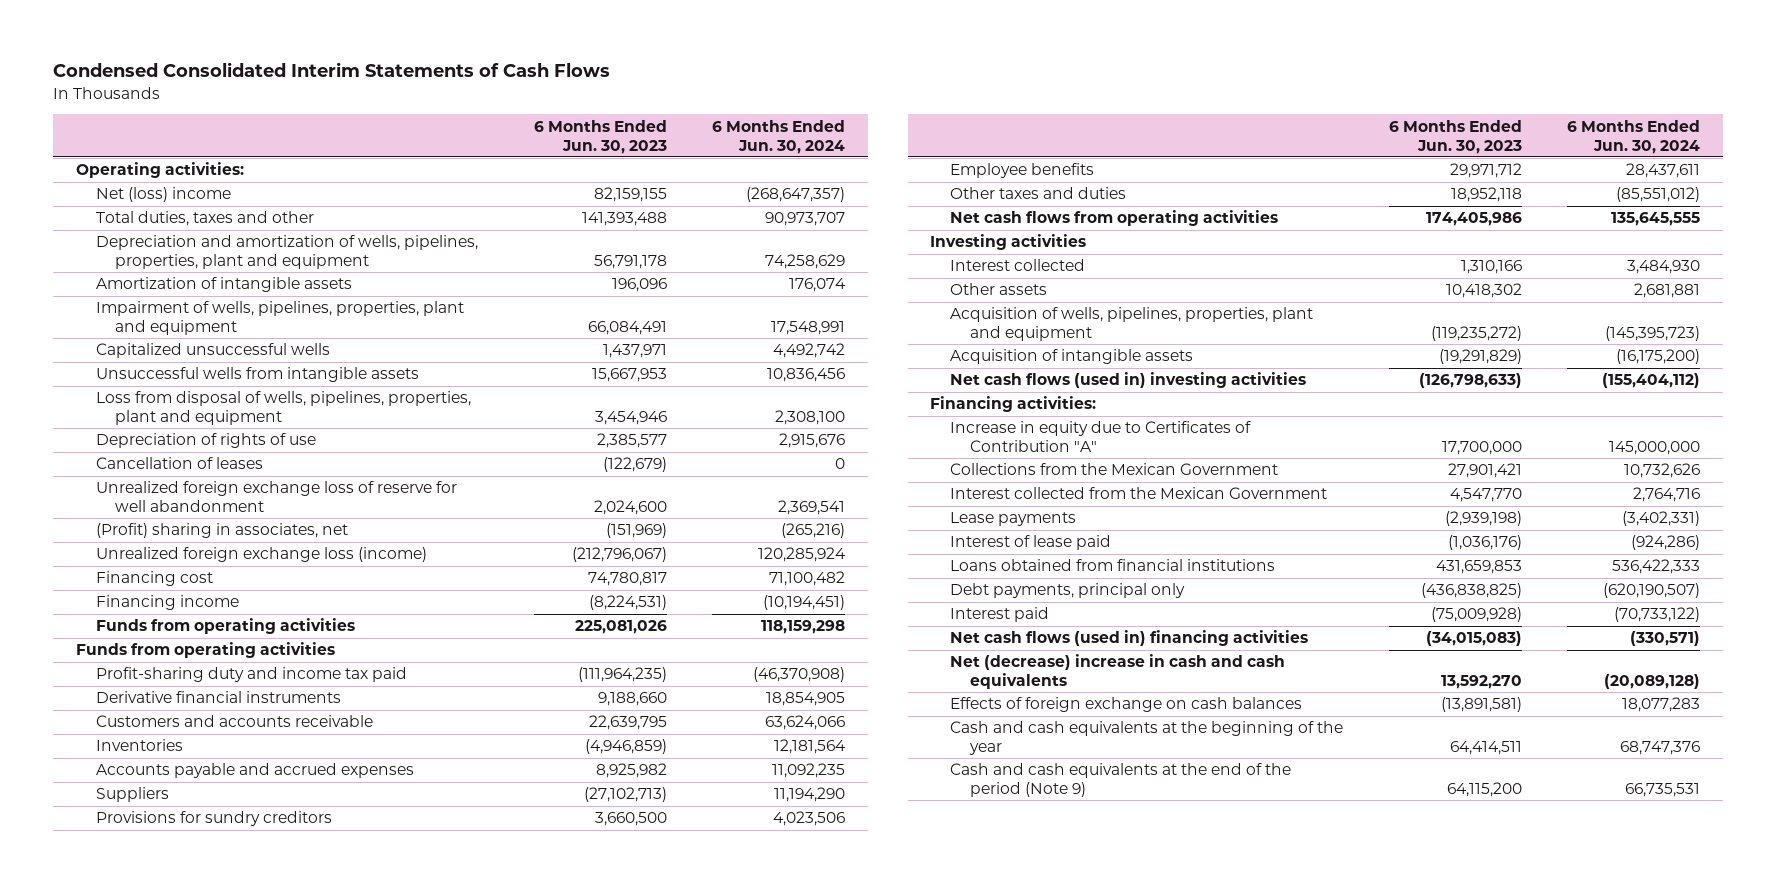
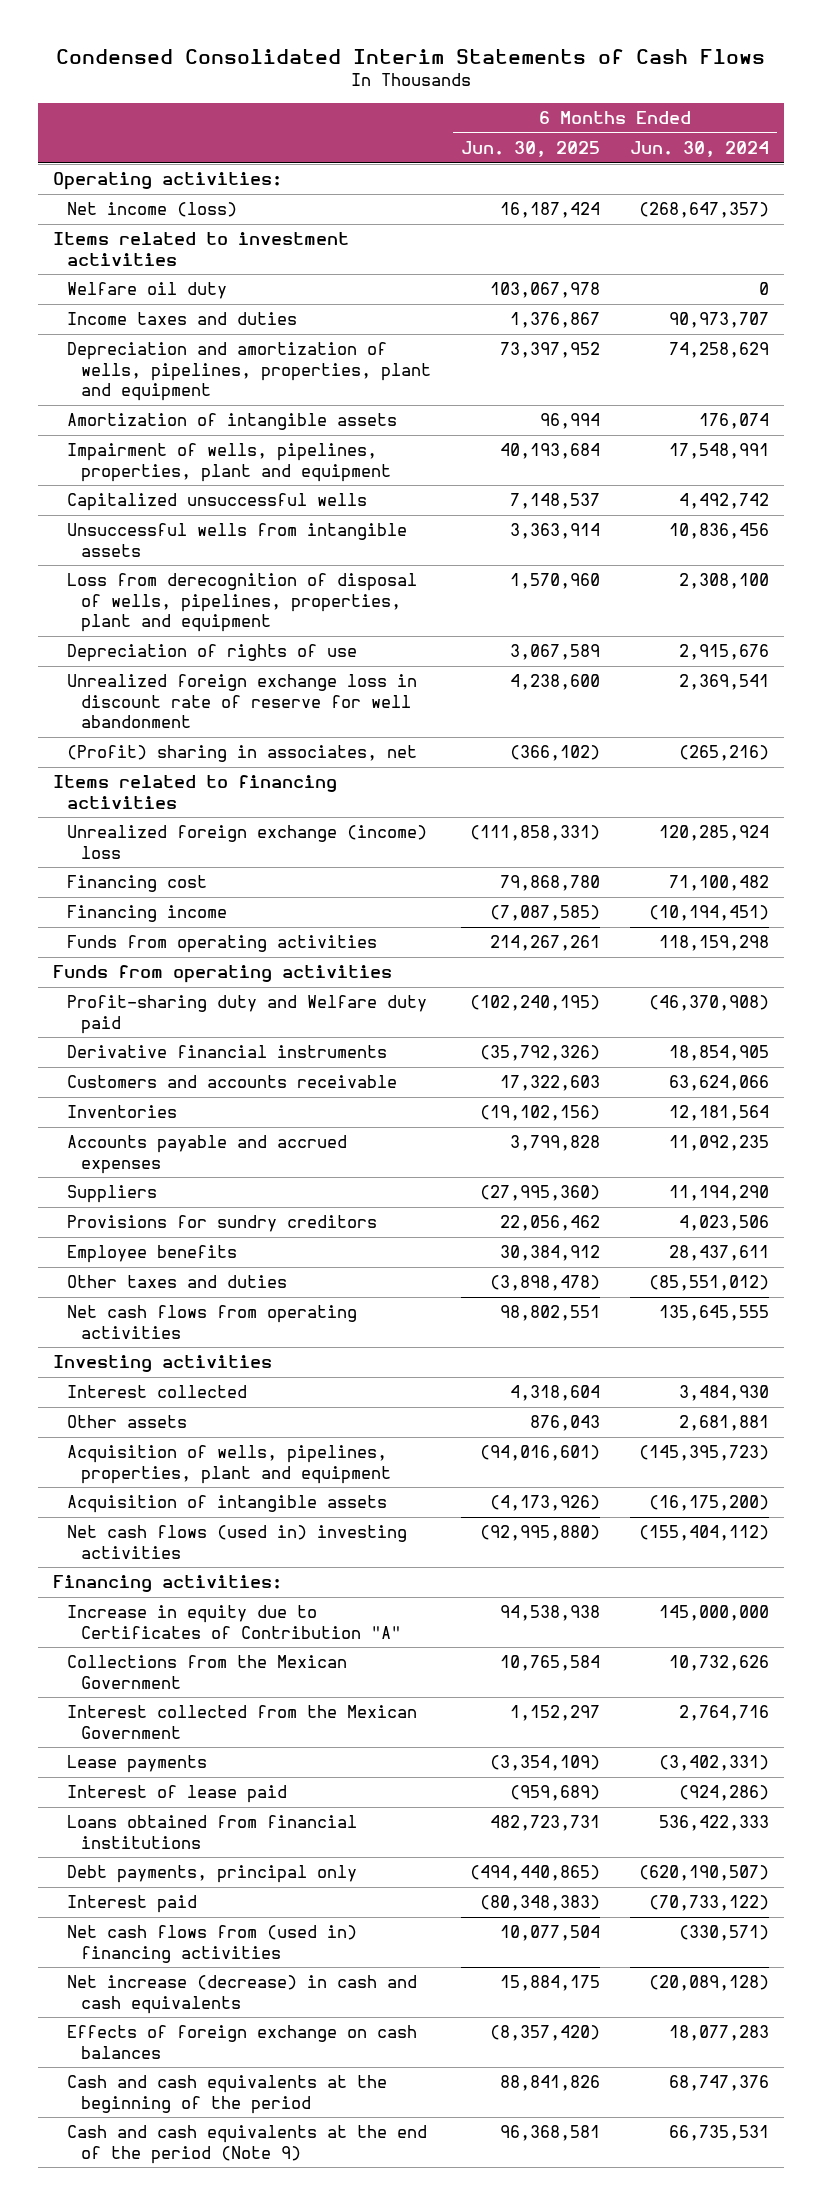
[534,119,668,154] 6 Months Ended Jun. 30, 2023 -> none
none -> [461,141,601,158] Jun. 30, 2025
[95,187,231,203] Net (loss) income -> [67,202,238,218] Net income (loss)
none -> [53,232,350,266] Items related to investment activities
none -> [67,282,228,300] Welfare oil duty
[95,211,314,227] Total duties, taxes and other -> [67,312,298,326] Income taxes and duties
[95,391,471,426] Loss from disposal of wells, pipelines, properties, plant and equipment -> [67,573,418,633] Loss from derecognition of disposal of wells, pipelines, properties, plant and equipment
[95,457,263,470] Cancellation of leases -> none
[95,481,457,513] Unrealized foreign exchange loss of reserve for well abandonment -> [67,674,418,729] Unrealized foreign exchange loss in discount rate of reserve for well abandonment
none -> [53,775,338,809] Items related to financing activities
[95,547,427,563] Unrealized foreign exchange loss (income) -> [67,825,428,859] Unrealized foreign exchange (income) loss
[95,667,407,683] Profit-sharing duty and income tax paid -> [67,995,428,1034] Profit-sharing duty and Welfare duty paid
[950,630,1309,647] Net cash flows (used in) financing activities -> [67,1925,358,1963] Net cash flows from (used in) financing activities
[950,654,1286,690] Net (decrease) increase in cash and cash equivalents -> [67,1975,418,2014] Net increase (decrease) in cash and cash equivalents
[950,721,1344,756] Cash and cash equivalents at the beginning of the year -> [67,2075,388,2114] Cash and cash equivalents at the beginning of the period

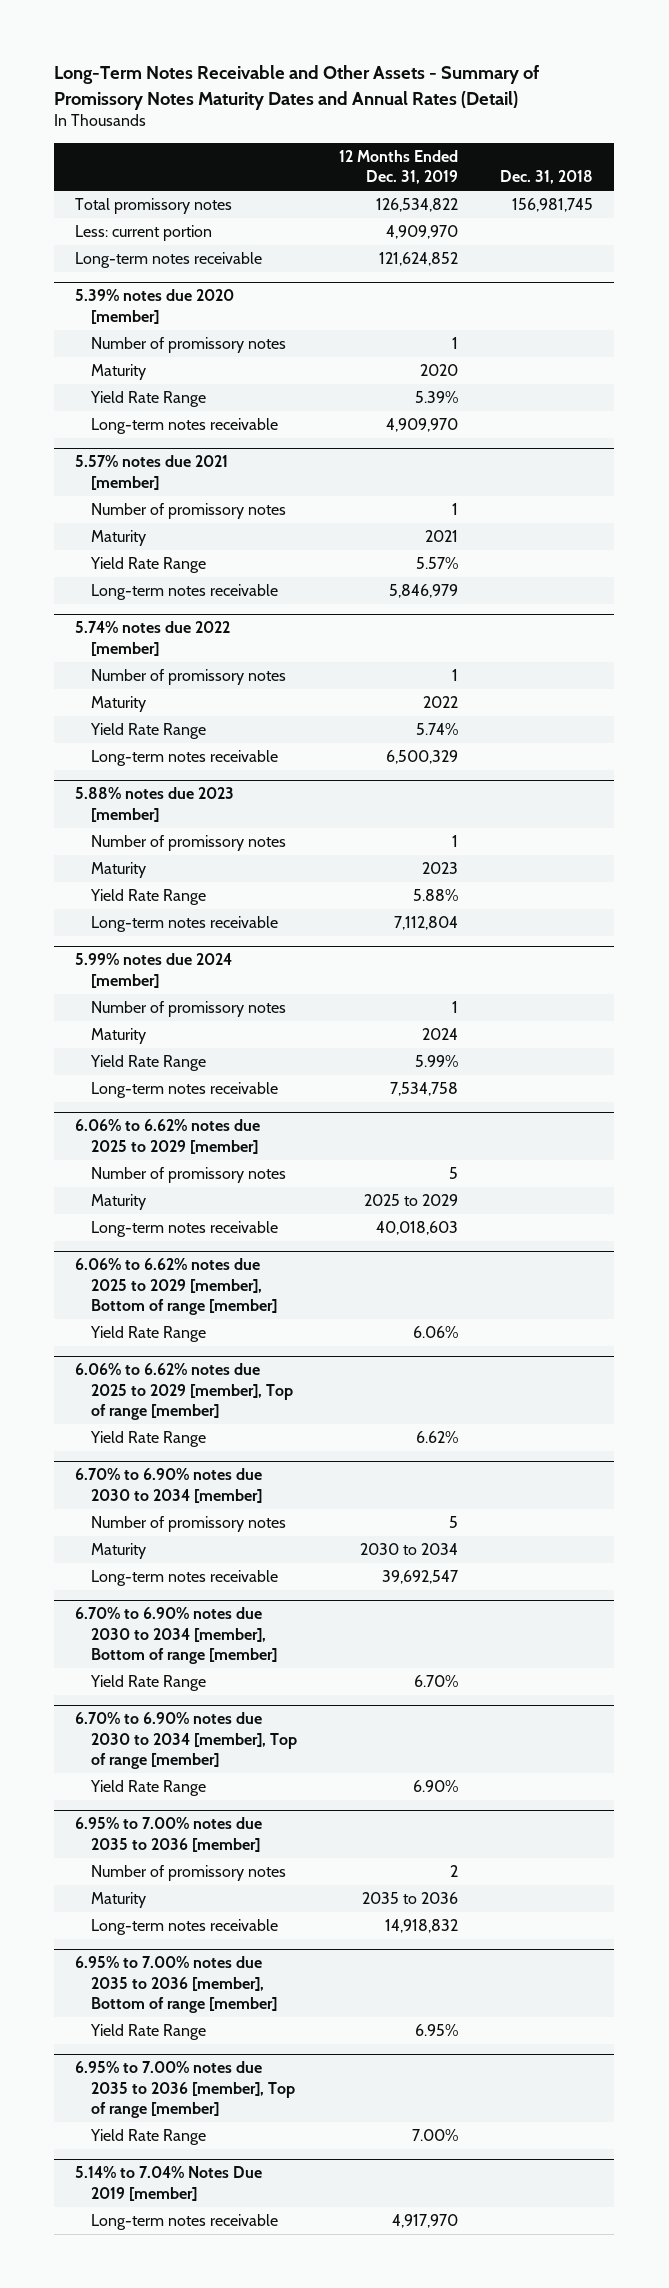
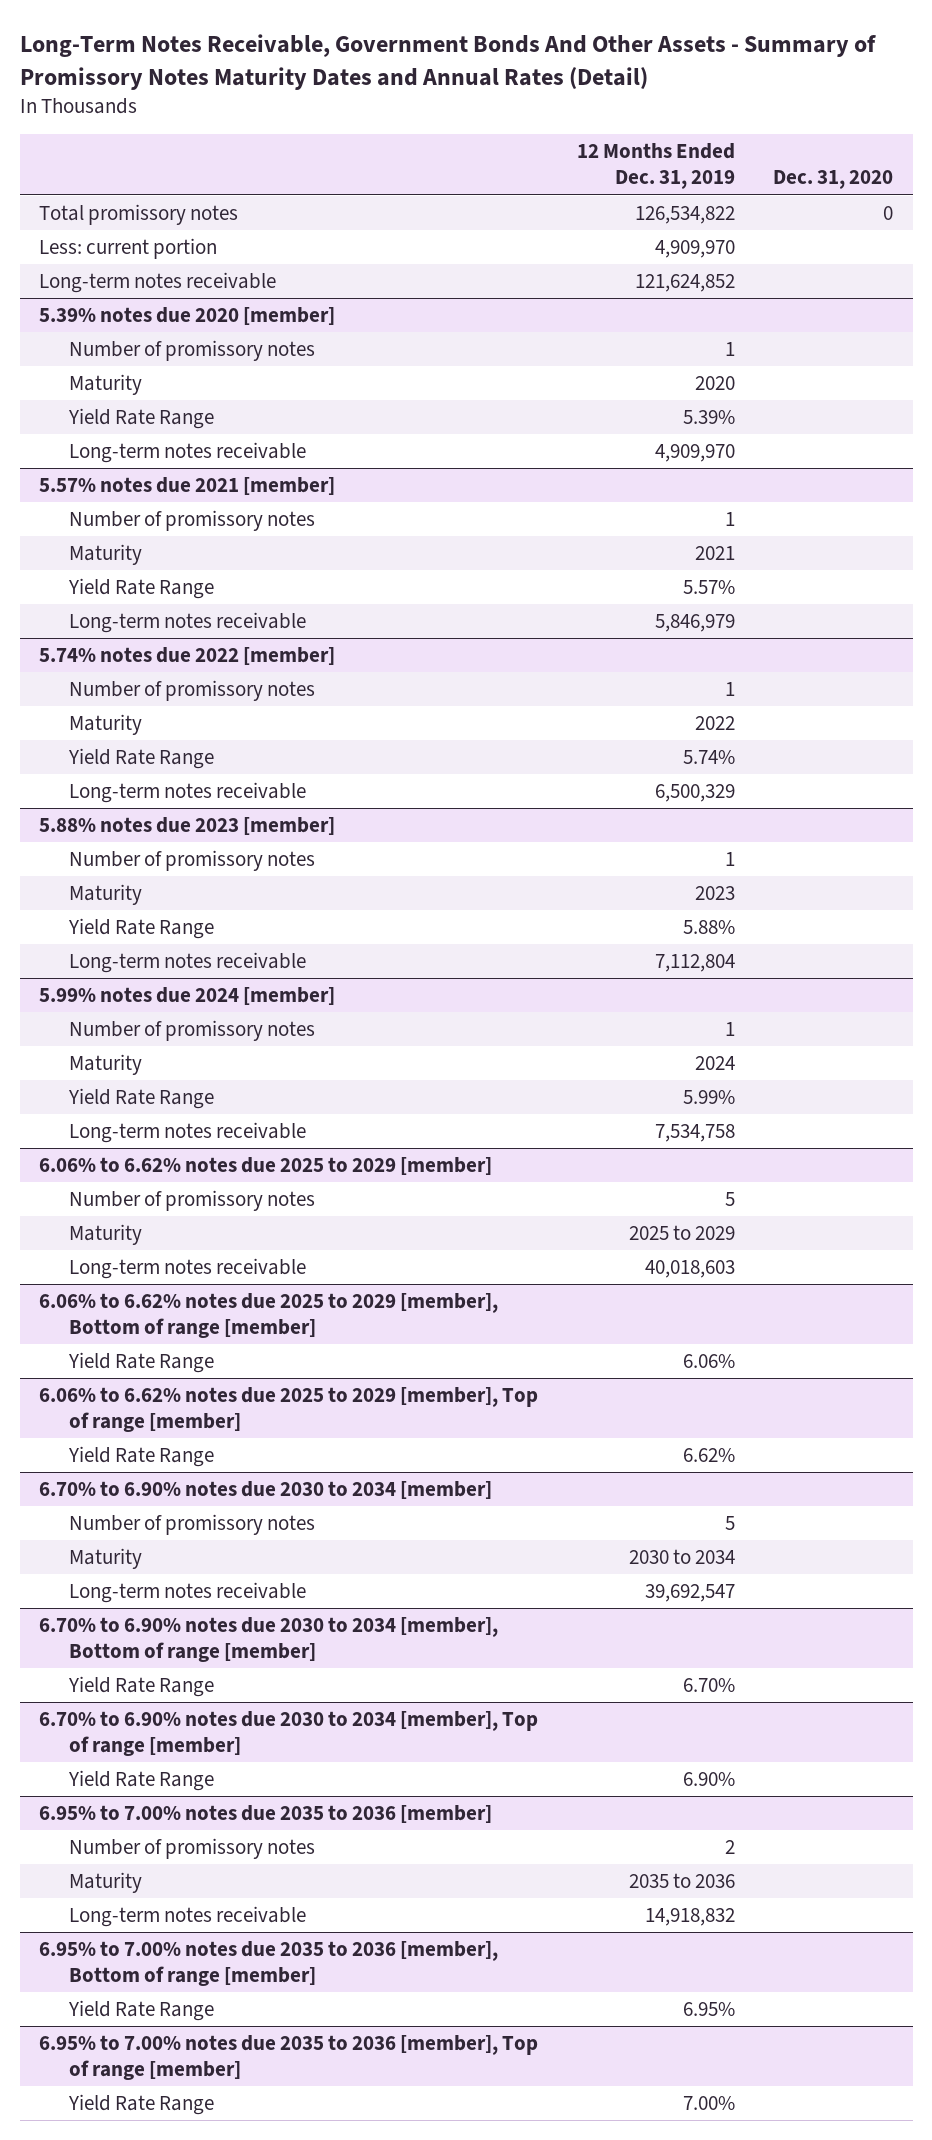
[54,65,540,110] Long-Term Notes Receivable and Other Assets - Summary of Promissory Notes Maturity Dates and Annual Rates (Detail) -> [19,34,876,90] Long-Term Notes Receivable, Government Bonds And Other Assets - Summary of Promissory Notes Maturity Dates and Annual Rates (Detail)
[500,170,594,185] Dec. 31, 2018 -> none
none -> [773,170,894,190] Dec. 31, 2020
[75,2166,263,2201] 5.14% to 7.04% Notes Due 2019 [member] -> none
[91,2214,279,2231] Long-term notes receivable -> none

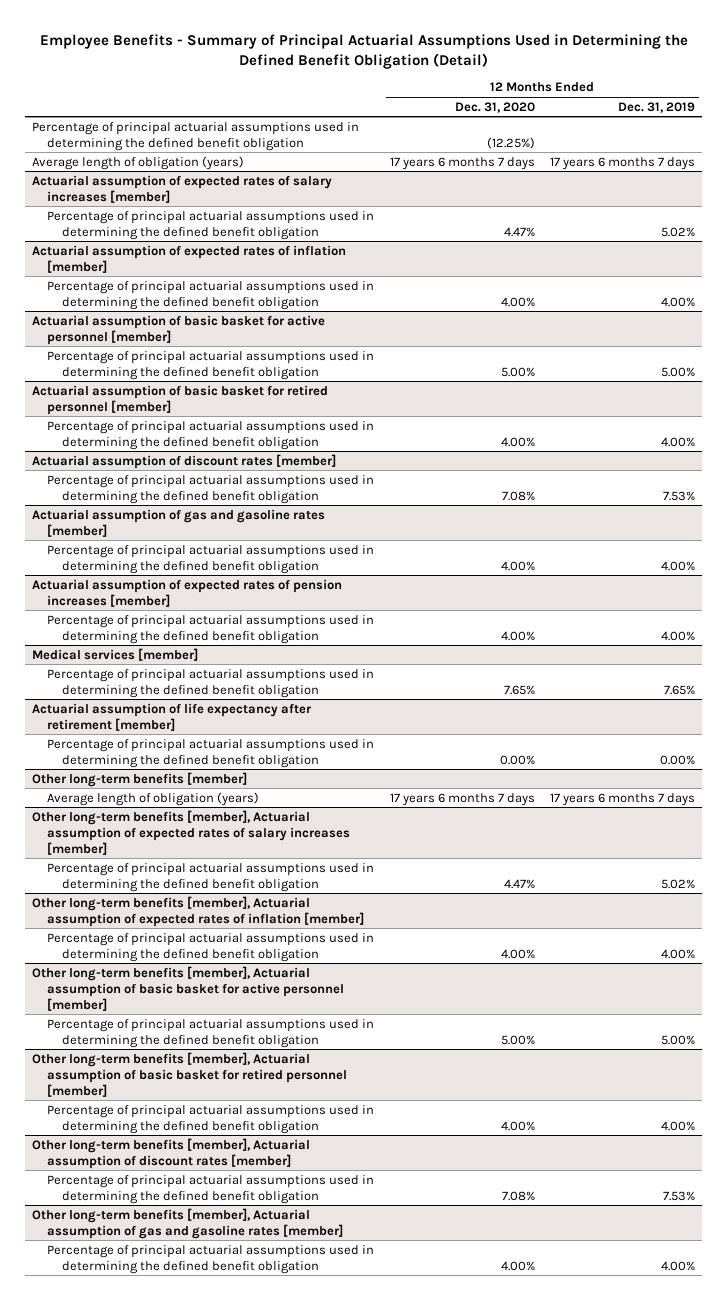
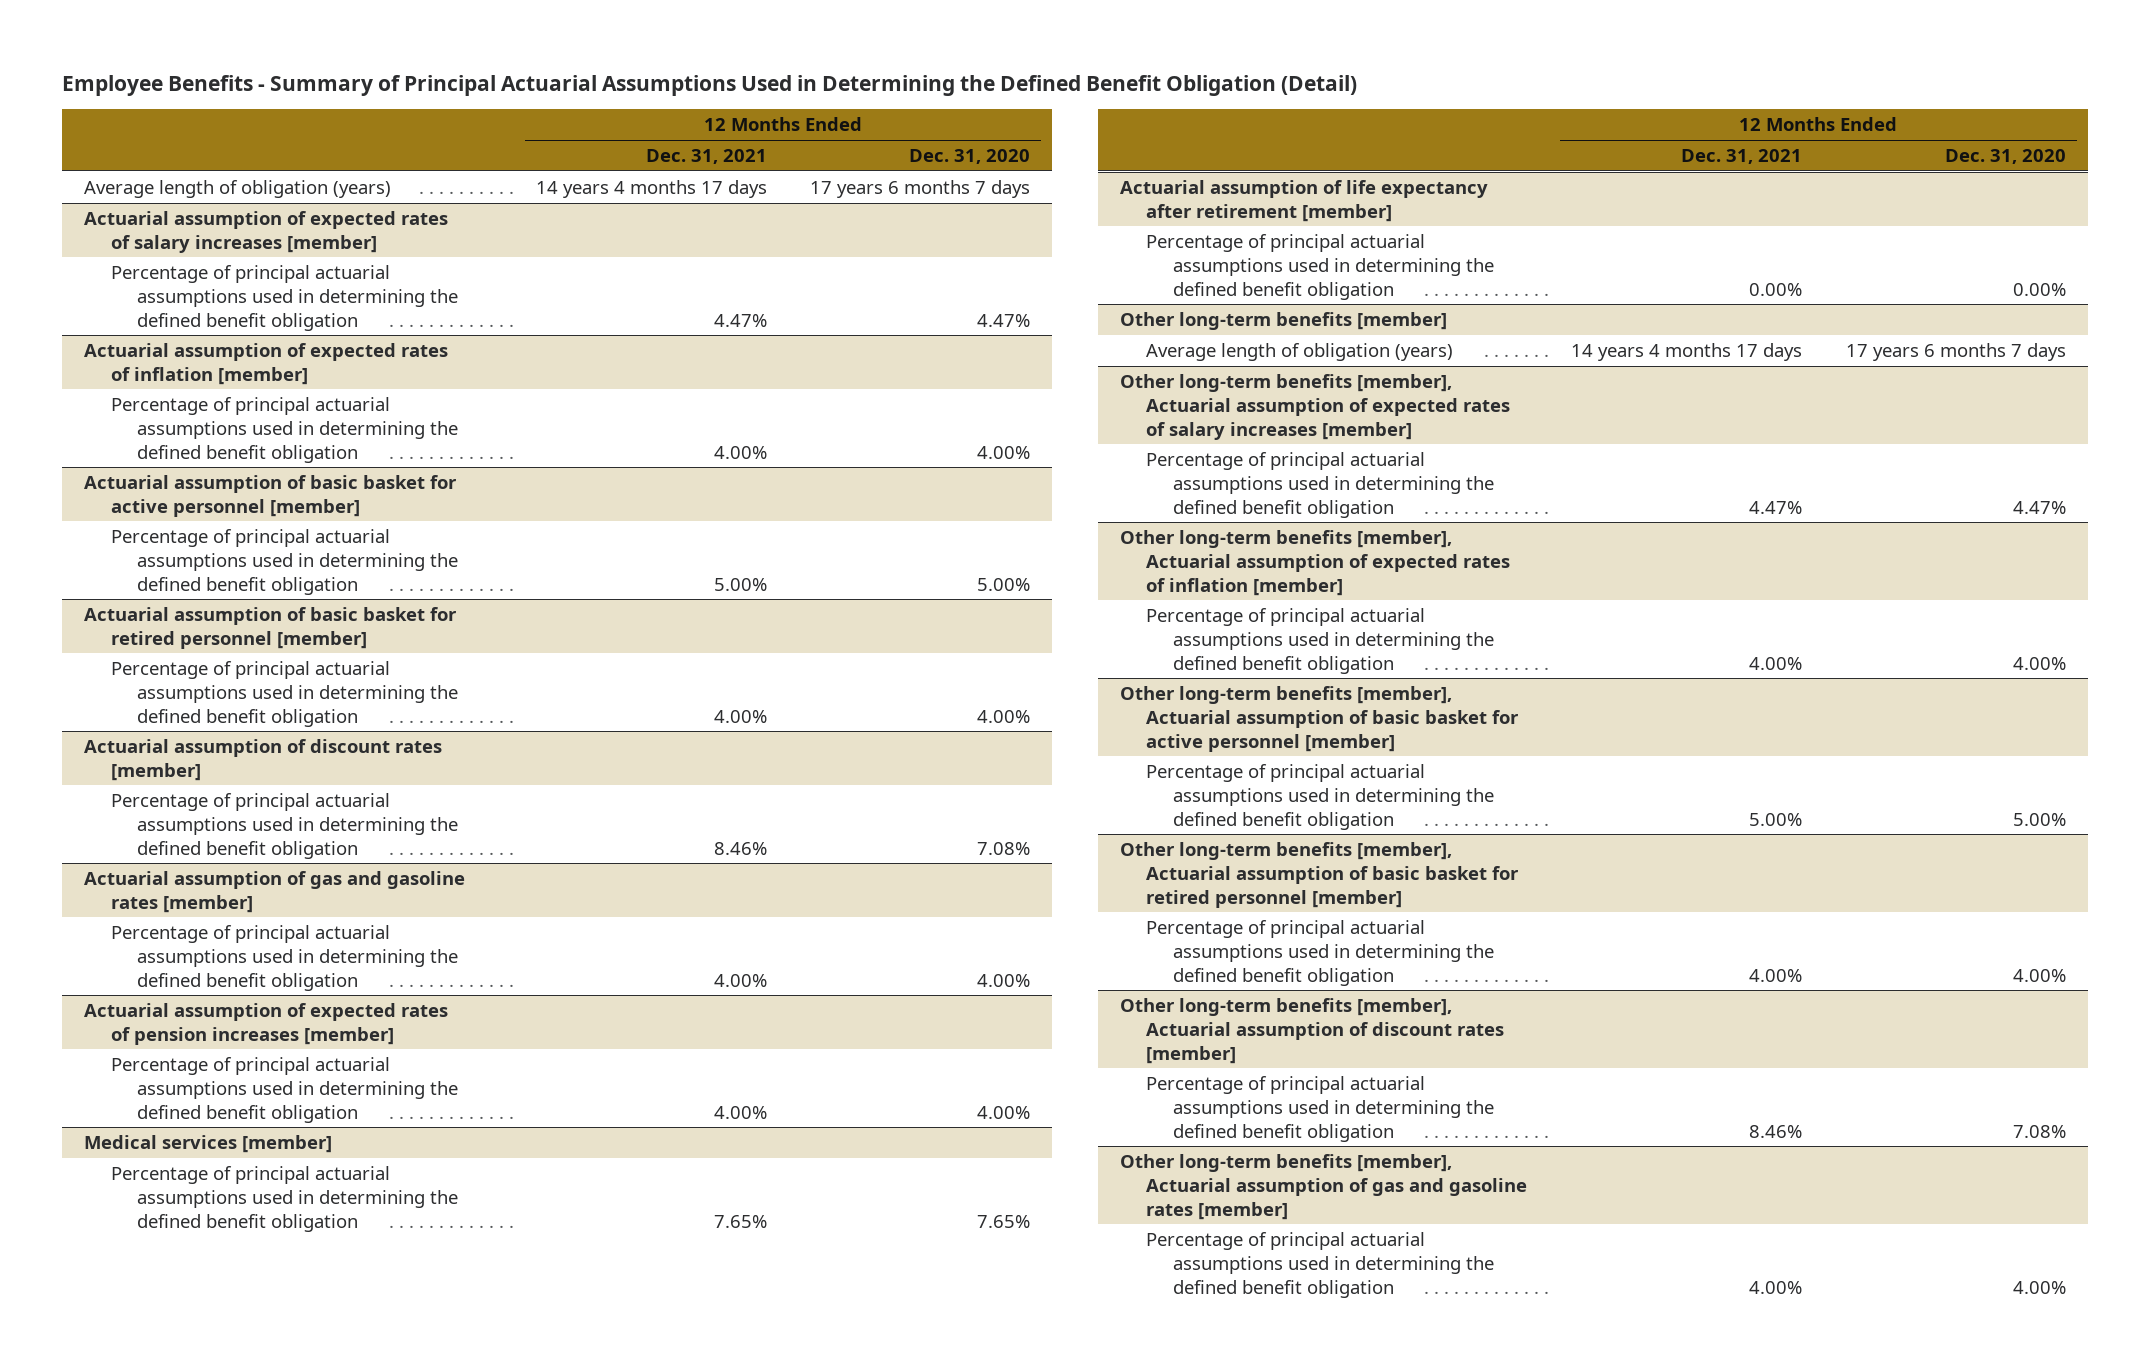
[617,101,695,113] Dec. 31, 2019 -> none
none -> [645,148,767,164] Dec. 31, 2021
[32,121,360,151] Percentage of principal actuarial assumptions used in determining the defined benefit obligation -> none

